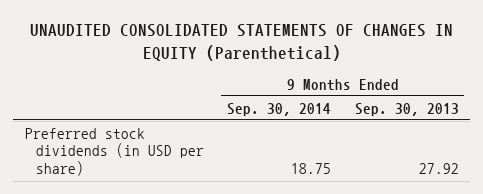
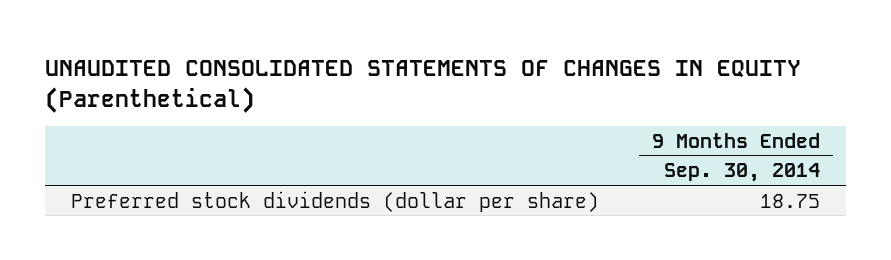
[354,102,459,116] Sep. 30, 2013 -> none
[24,127,204,177] Preferred stock dividends (in USD per share) -> [71,190,600,212] Preferred stock dividends (dollar per share)

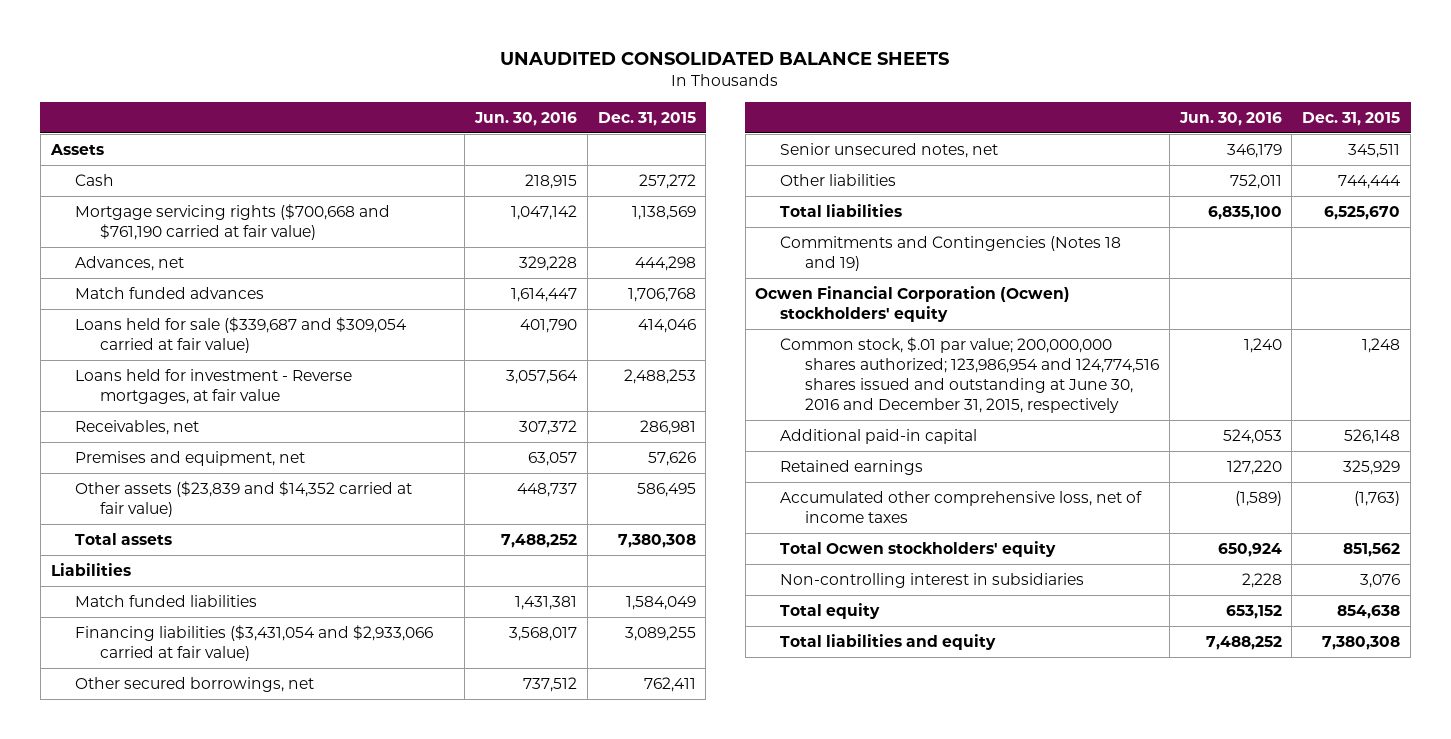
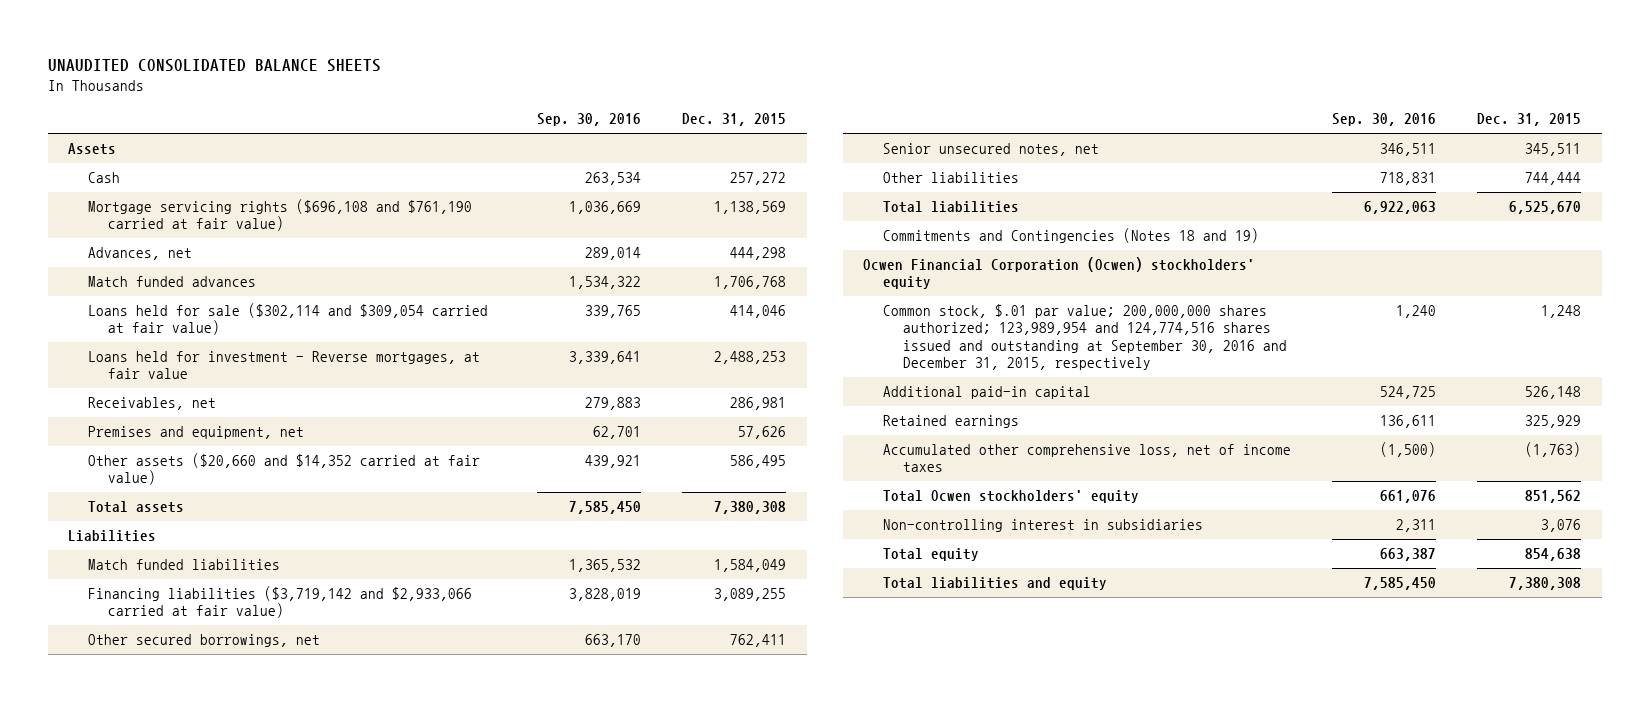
[473,111,577,126] Jun. 30, 2016 -> none
none -> [537,113,642,127] Sep. 30, 2016
[75,203,391,241] Mortgage servicing rights ($700,668 and $761,190 carried at fair value) -> [88,199,473,232] Mortgage servicing rights ($696,108 and $761,190 carried at fair value)
[75,316,408,354] Loans held for sale ($339,687 and $309,054 carried at fair value) -> [88,303,489,336] Loans held for sale ($302,114 and $309,054 carried at fair value)
[75,480,413,518] Other assets ($23,839 and $14,352 carried at fair value) -> [88,453,481,486] Other assets ($20,660 and $14,352 carried at fair value)
[75,624,434,662] Financing liabilities ($3,431,054 and $2,933,066 carried at fair value) -> [88,586,473,619] Financing liabilities ($3,719,142 and $2,933,066 carried at fair value)
[780,336,1160,414] Common stock, $.01 par value; 200,000,000 shares authorized; 123,986,954 and 124,774,516 shares issued and outstanding at June 30, 2016 and December 31, 2015, respectively -> [883,304,1287,371] Common stock, $.01 par value; 200,000,000 shares authorized; 123,989,954 and 124,774,516 shares issued and outstanding at September 30, 2016 and December 31, 2015, respectively

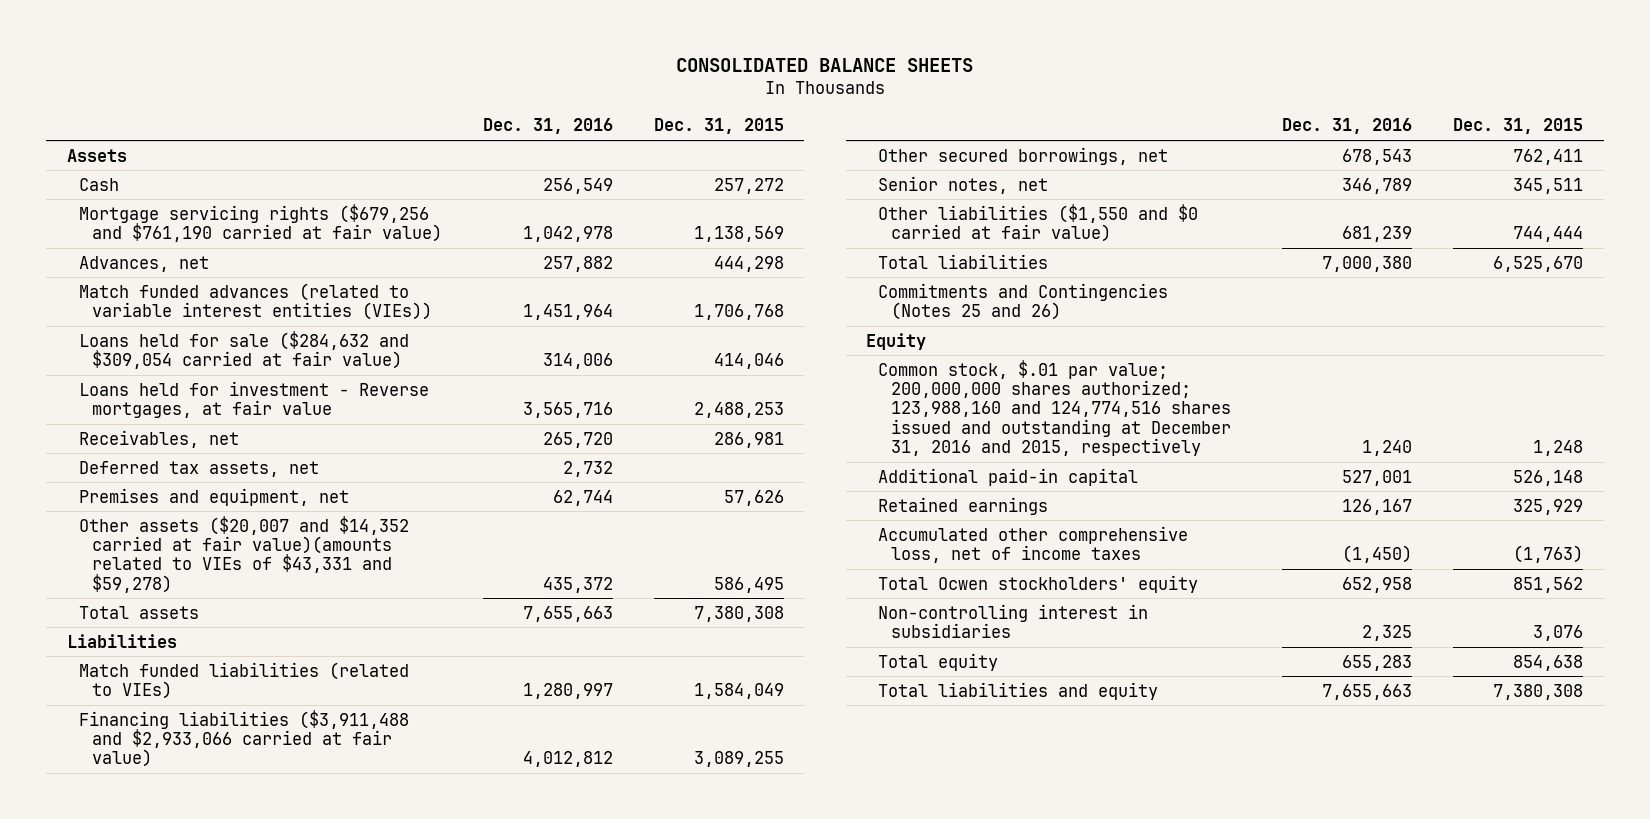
[47,59,381,73] UNAUDITED CONSOLIDATED BALANCE SHEETS -> [675,57,973,72] CONSOLIDATED BALANCE SHEETS
[537,113,642,127] Sep. 30, 2016 -> none
none -> [482,118,613,135] Dec. 31, 2016
[88,199,473,232] Mortgage servicing rights ($696,108 and $761,190 carried at fair value) -> [79,203,442,243] Mortgage servicing rights ($679,256 and $761,190 carried at fair value)
[88,276,257,288] Match funded advances -> [79,282,432,321] Match funded advances (related to variable interest entities (VIEs))
[88,303,489,336] Loans held for sale ($302,114 and $309,054 carried at fair value) -> [79,330,410,370] Loans held for sale ($284,632 and $309,054 carried at fair value)
none -> [79,460,320,477] Deferred tax assets, net
[88,453,481,486] Other assets ($20,660 and $14,352 carried at fair value) -> [79,515,410,593] Other assets ($20,007 and $14,352 carried at fair value)(amounts related to VIEs of $43,331 and $59,278)
[88,559,281,571] Match funded liabilities -> [79,661,410,700] Match funded liabilities (related to VIEs)
[88,586,473,619] Financing liabilities ($3,719,142 and $2,933,066 carried at fair value) -> [79,709,410,768] Financing liabilities ($3,911,488 and $2,933,066 carried at fair value)
[883,143,1100,157] Senior unsecured notes, net -> [878,175,1049,194] Senior notes, net
[883,172,1020,184] Other liabilities -> [878,203,1199,243] Other liabilities ($1,550 and $0 carried at fair value)
[883,228,1260,244] Commitments and Contingencies (Notes 18 and 19) -> [878,282,1169,321] Commitments and Contingencies (Notes 25 and 26)
[863,257,1256,290] Ocwen Financial Corporation (Ocwen) stockholders' equity -> [866,332,927,350] Equity
[883,304,1287,371] Common stock, $.01 par value; 200,000,000 shares authorized; 123,989,954 and 124,774,516 shares issued and outstanding at September 30, 2016 and December 31, 2015, respectively -> [878,359,1231,457] Common stock, $.01 par value; 200,000,000 shares authorized; 123,988,160 and 124,774,516 shares issued and outstanding at December 31, 2016 and 2015, respectively

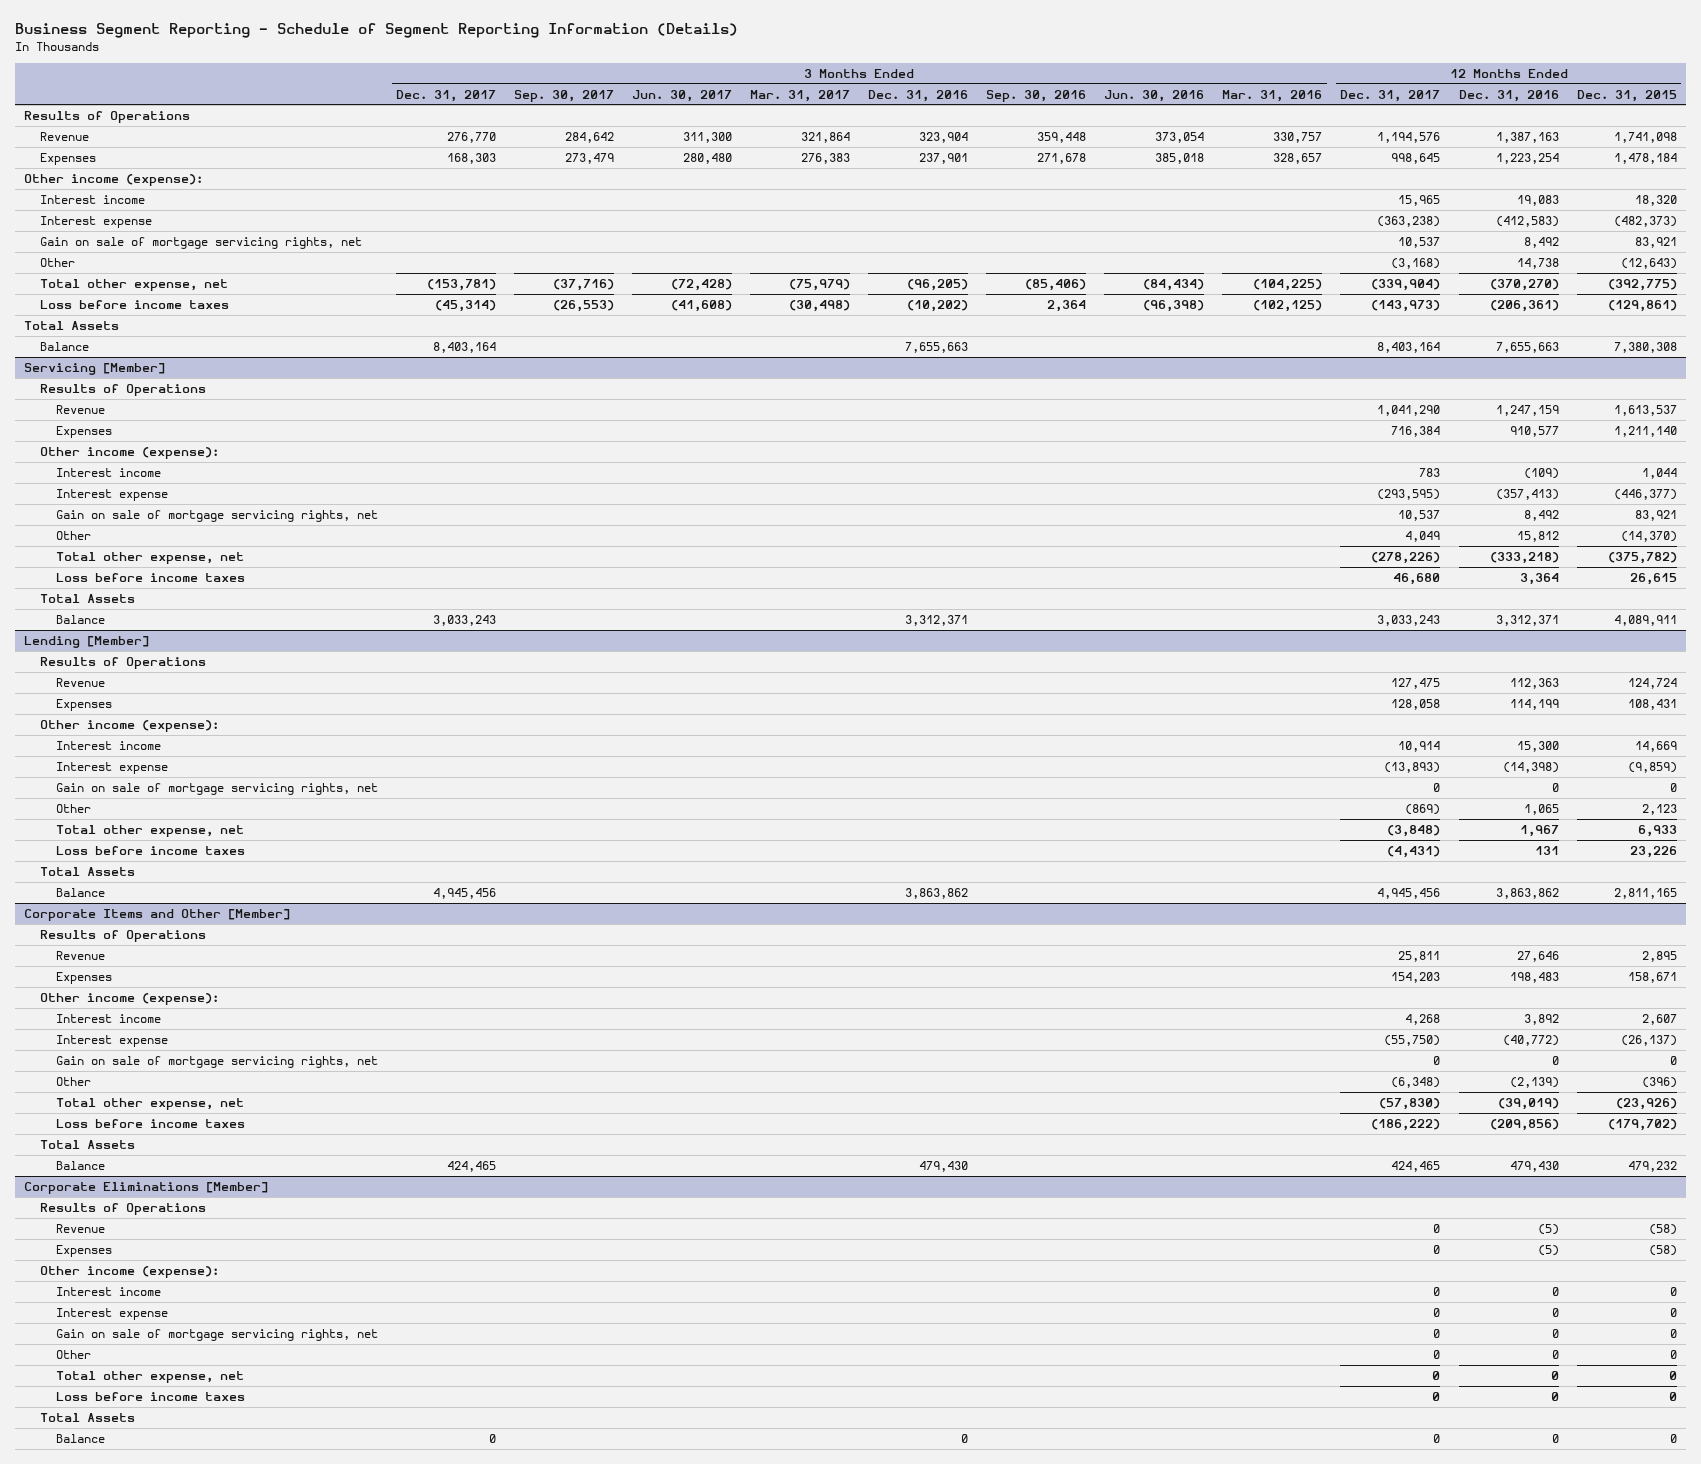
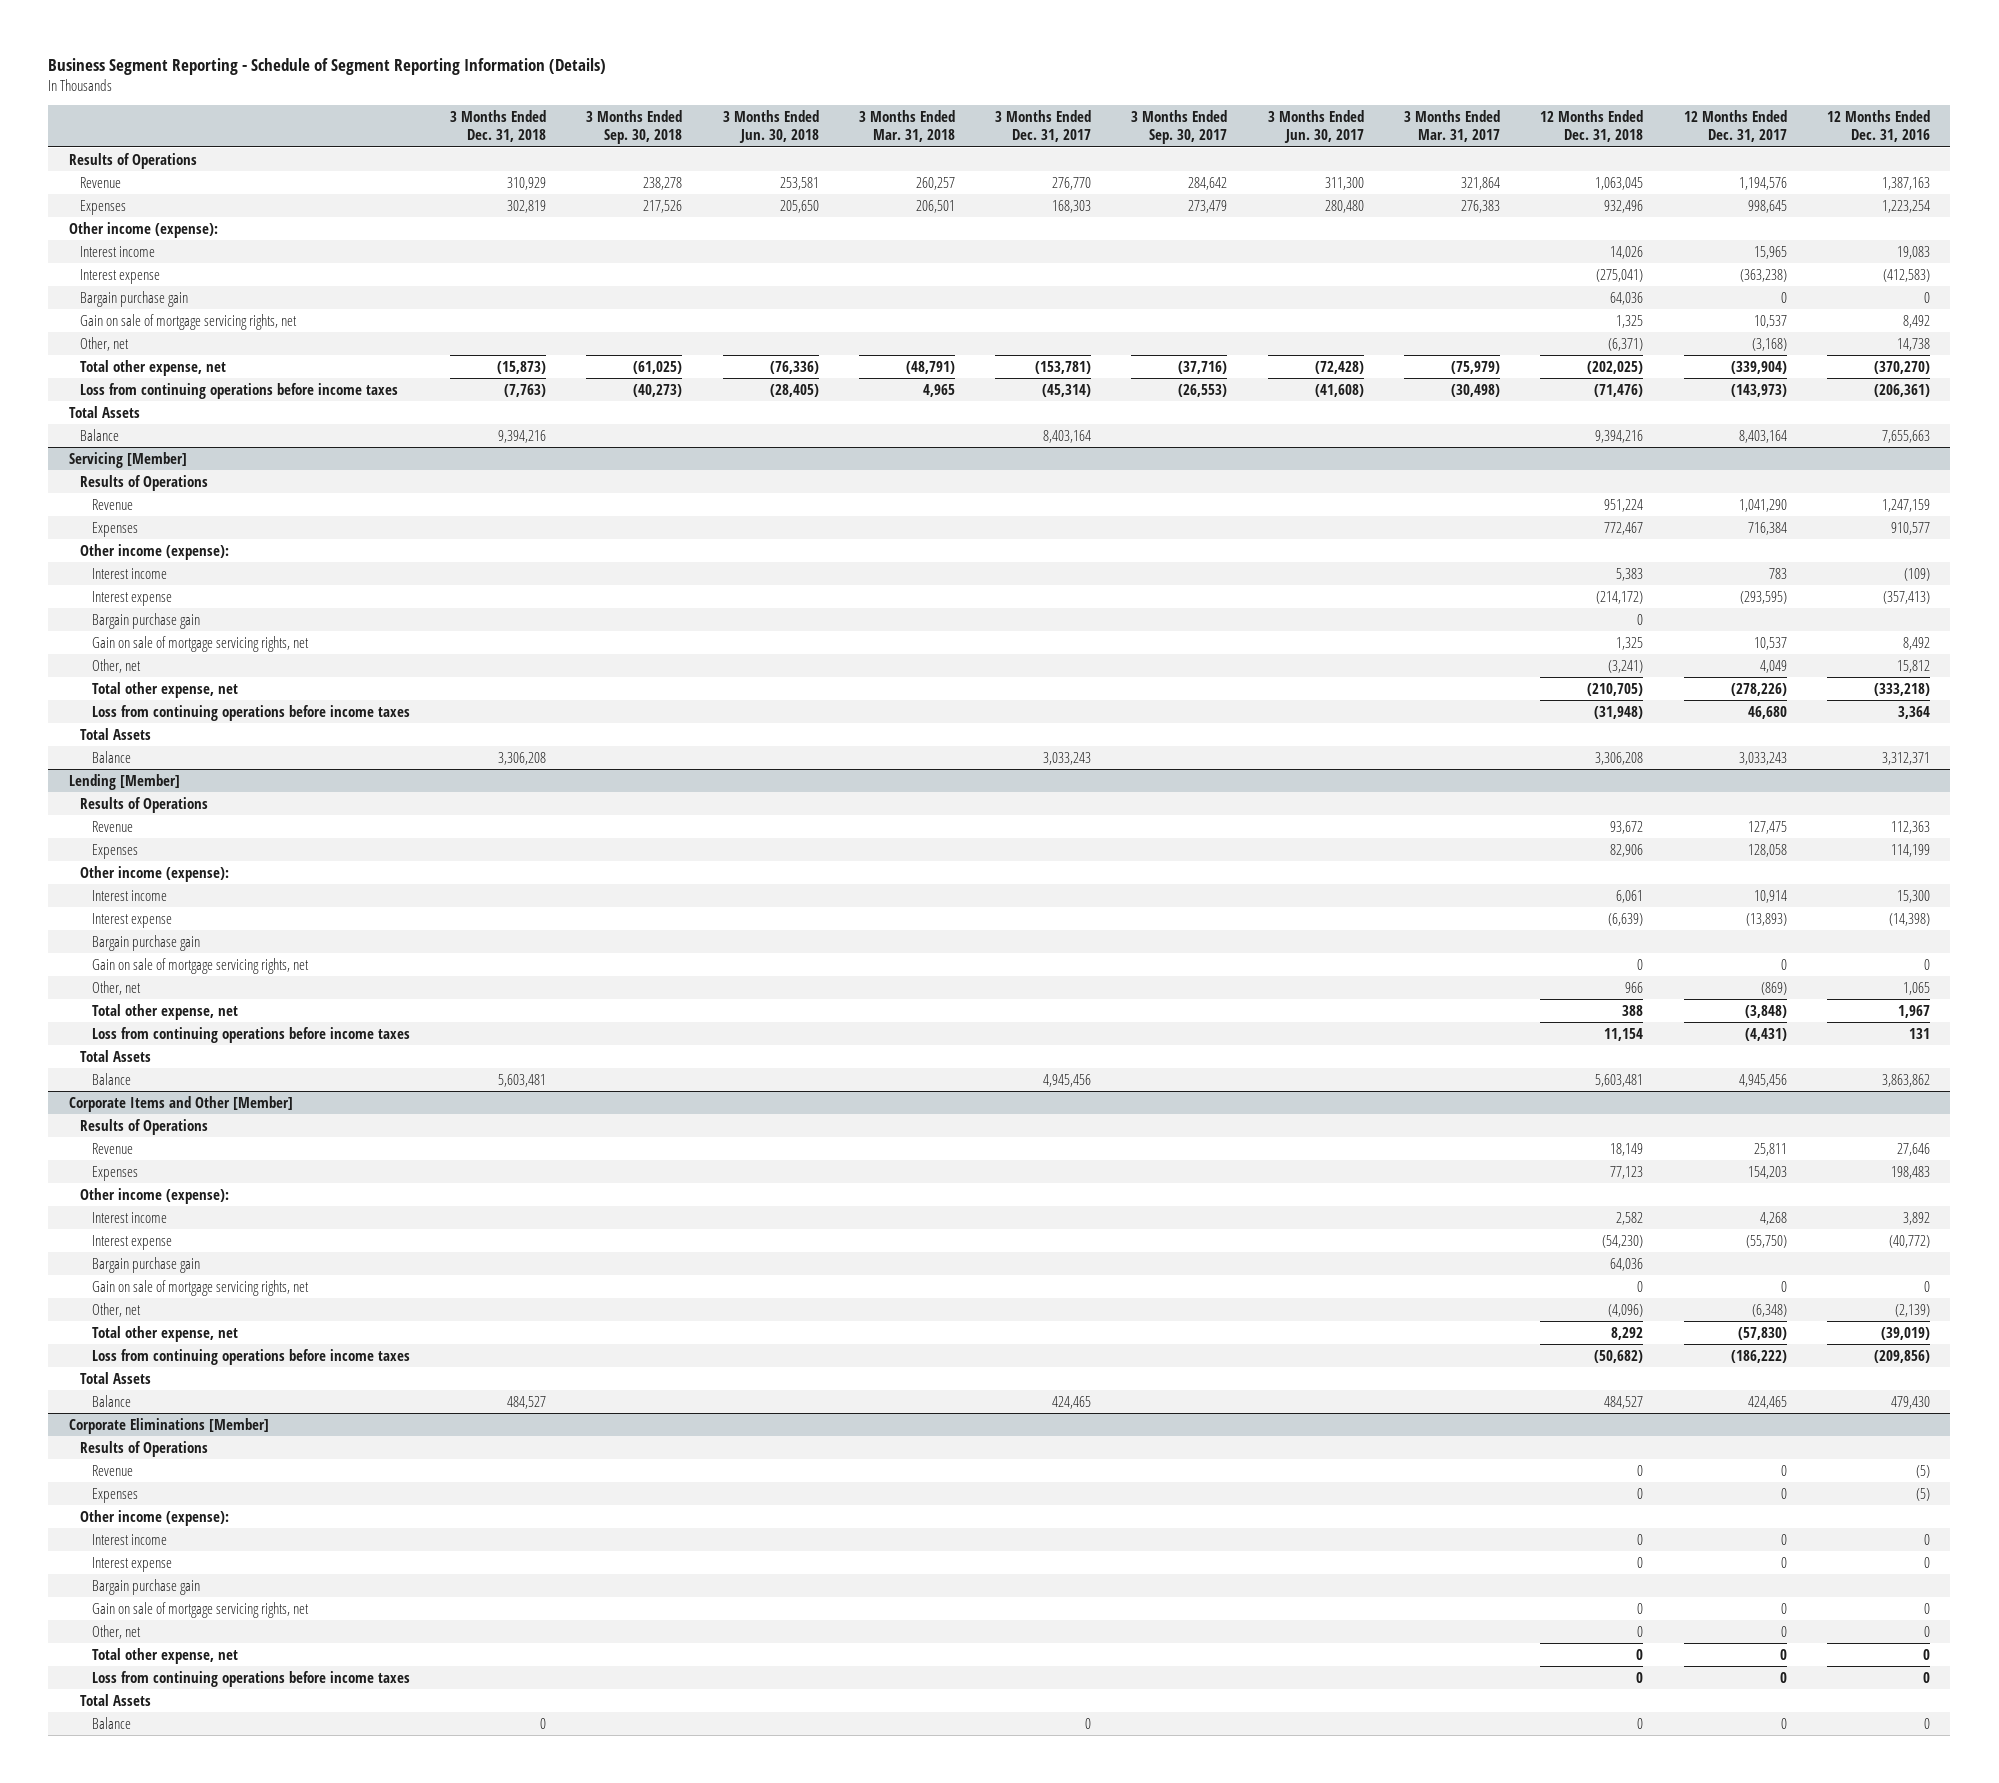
[868,89,969,102] Dec. 31, 2016 -> none
[986,89,1087,102] Sep. 30, 2016 -> none
[1104,89,1205,102] Jun. 30, 2016 -> none
[1222,89,1323,102] Mar. 31, 2016 -> none
[1576,89,1677,102] Dec. 31, 2015 -> none
none -> [449,110,546,143] 3 Months Ended Dec. 31, 2018
none -> [586,110,683,145] 3 Months Ended Sep. 30, 2018
none -> [722,110,819,144] 3 Months Ended Jun. 30, 2018
none -> [858,110,955,143] 3 Months Ended Mar. 31, 2018
none -> [1540,110,1644,143] 12 Months Ended Dec. 31, 2018
none -> [80,290,189,307] Bargain purchase gain
[40,258,76,268] Other -> [80,336,130,351] Other, net
[40,300,230,310] Loss before income taxes -> [80,382,399,399] Loss from continuing operations before income taxes
none -> [91,612,200,629] Bargain purchase gain
[55,531,91,541] Other -> [91,658,141,673] Other, net
[55,573,245,583] Loss before income taxes -> [91,704,410,721] Loss from continuing operations before income taxes
none -> [91,934,200,951] Bargain purchase gain
[55,804,91,814] Other -> [91,980,141,995] Other, net
[55,846,245,856] Loss before income taxes -> [91,1026,410,1043] Loss from continuing operations before income taxes
none -> [91,1256,200,1273] Bargain purchase gain
[55,1077,91,1087] Other -> [91,1302,141,1317] Other, net
[55,1119,245,1129] Loss before income taxes -> [91,1348,410,1365] Loss from continuing operations before income taxes
none -> [91,1578,200,1595] Bargain purchase gain
[55,1350,91,1360] Other -> [91,1624,141,1639] Other, net
[55,1392,245,1402] Loss before income taxes -> [91,1670,410,1687] Loss from continuing operations before income taxes

